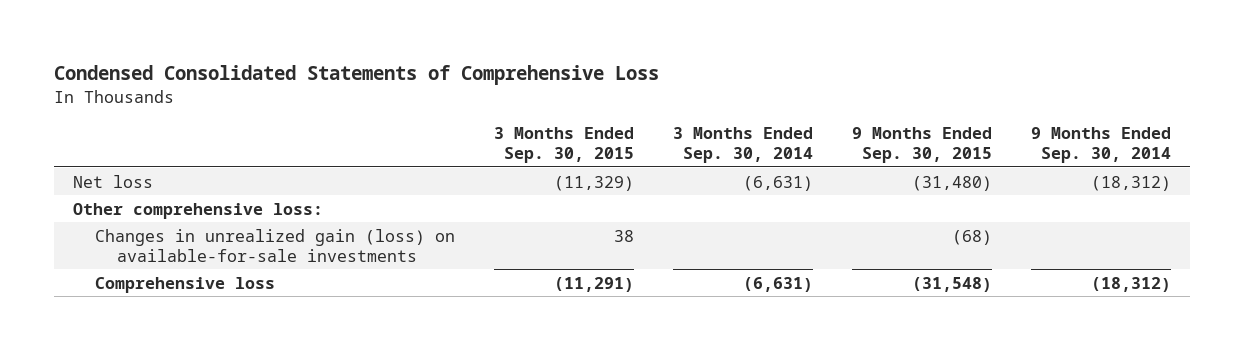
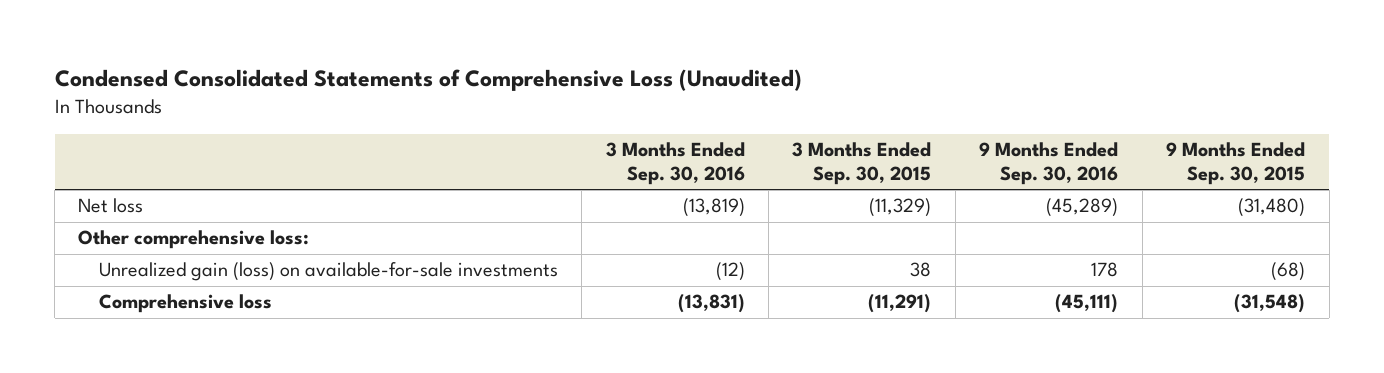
[54,65,660,86] Condensed Consolidated Statements of Comprehensive Loss -> [54,68,802,91] Condensed Consolidated Statements of Comprehensive Loss (Unaudited)
[672,126,813,163] 3 Months Ended Sep. 30, 2014 -> none
[1030,126,1171,163] 9 Months Ended Sep. 30, 2014 -> none
none -> [605,141,745,186] 3 Months Ended Sep. 30, 2016
none -> [979,141,1119,186] 9 Months Ended Sep. 30, 2016
[95,228,456,262] Changes in unrealized gain (loss) on available-for-sale investments -> [98,262,558,282] Unrealized gain (loss) on available-for-sale investments

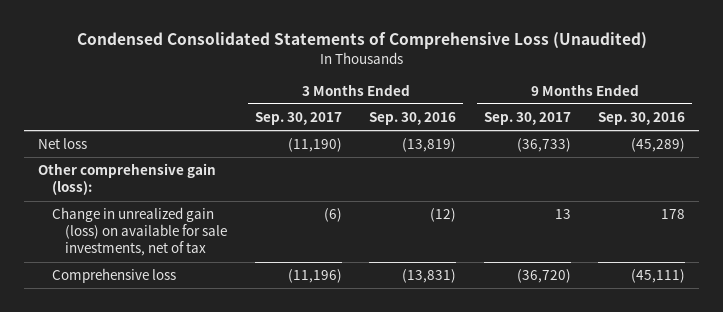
[792,141,932,186] 3 Months Ended Sep. 30, 2015 -> none
[1166,141,1306,186] 9 Months Ended Sep. 30, 2015 -> none
none -> [254,112,342,126] Sep. 30, 2017
none -> [483,112,571,126] Sep. 30, 2017
[78,230,310,250] Other comprehensive loss: -> [37,163,216,196] Other comprehensive gain (loss):
[98,262,558,282] Unrealized gain (loss) on available-for-sale investments -> [51,207,228,257] Change in unrealized gain (loss) on available for sale investments, net of tax

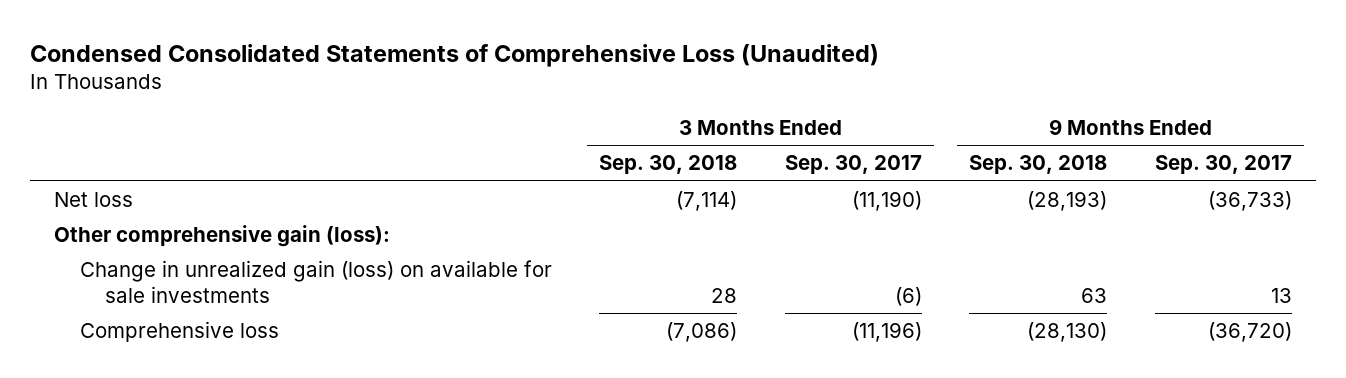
[369,112,457,126] Sep. 30, 2016 -> none
[598,112,686,126] Sep. 30, 2016 -> none
none -> [599,155,738,175] Sep. 30, 2018
none -> [969,155,1108,175] Sep. 30, 2018
[51,207,228,257] Change in unrealized gain (loss) on available for sale investments, net of tax -> [79,260,552,303] Change in unrealized gain (loss) on available for sale investments

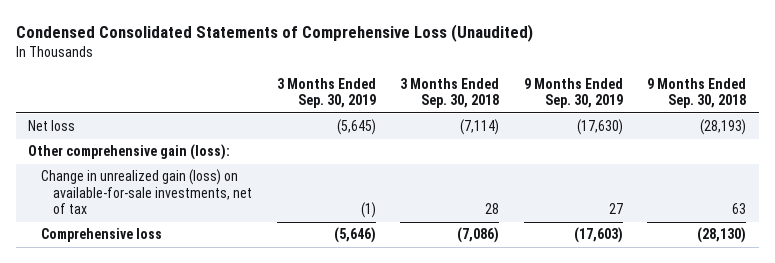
[784,155,922,175] Sep. 30, 2017 -> none
[1154,155,1292,175] Sep. 30, 2017 -> none
none -> [276,77,376,109] 3 Months Ended Sep. 30, 2019
none -> [523,77,623,109] 9 Months Ended Sep. 30, 2019
[79,260,552,303] Change in unrealized gain (loss) on available for sale investments -> [40,169,253,215] Change in unrealized gain (loss) on available-for-sale investments, net of tax

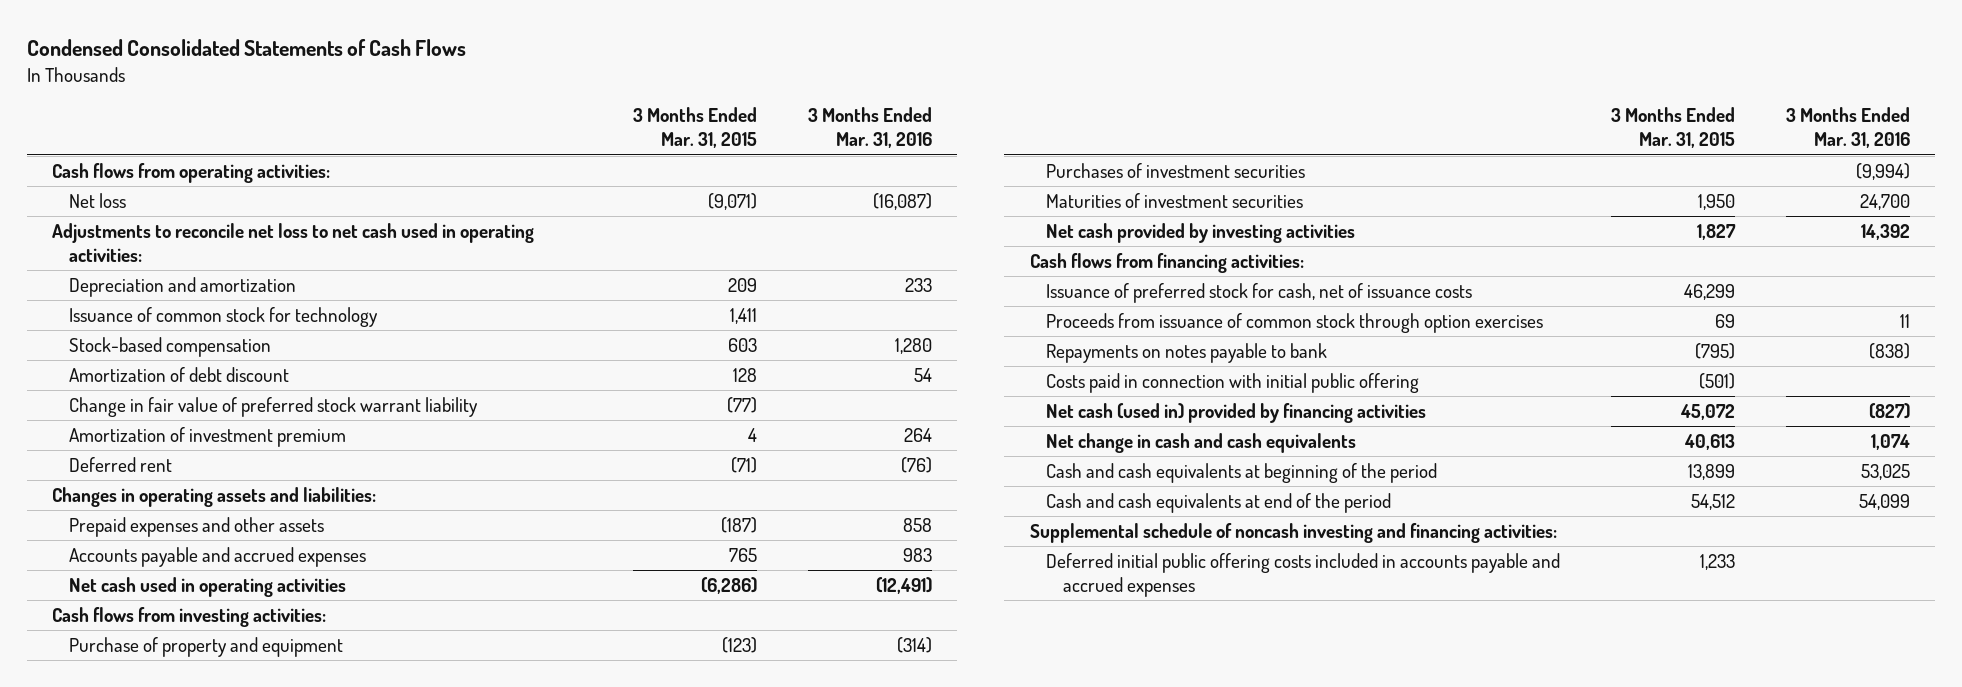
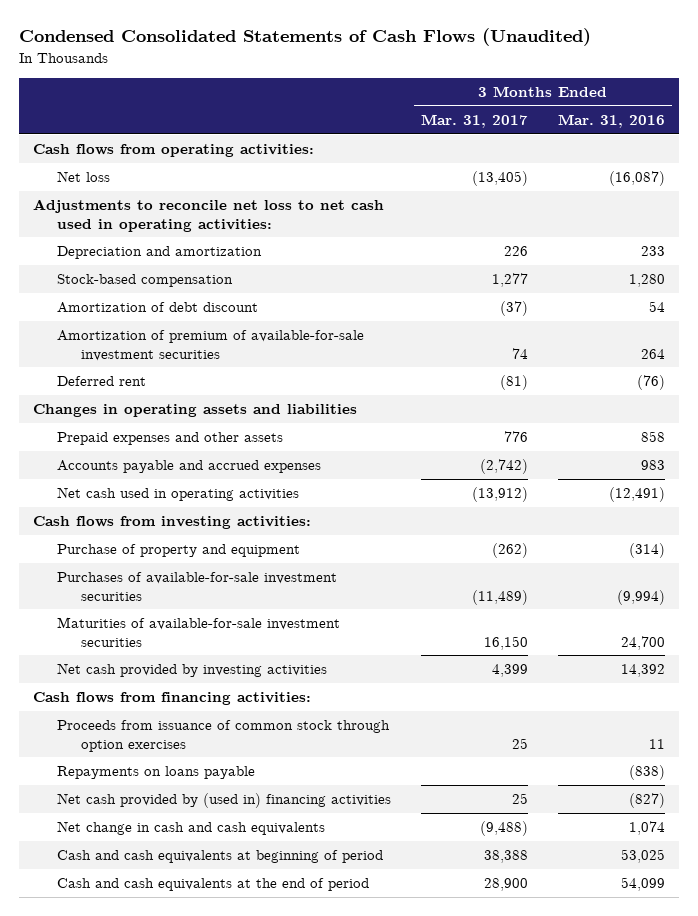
[26,39,466,57] Condensed Consolidated Statements of Cash Flows -> [18,28,591,47] Condensed Consolidated Statements of Cash Flows (Unaudited)
[633,107,758,149] 3 Months Ended Mar. 31, 2015 -> none
none -> [420,114,528,129] Mar. 31, 2017
[68,307,378,328] Issuance of common stock for technology -> none
[68,397,478,418] Change in fair value of preferred stock warrant liability -> none
[68,427,346,448] Amortization of investment premium -> [57,330,365,361] Amortization of premium of available-for-sale investment securities
[52,487,377,508] Changes in operating assets and liabilities: -> [33,404,358,418] Changes in operating assets and liabilities
[1046,163,1306,179] Purchases of investment securities -> [57,572,338,601] Purchases of available-for-sale investment securities
[1046,193,1304,209] Maturities of investment securities -> [57,617,341,647] Maturities of available-for-sale investment securities
[1046,283,1473,304] Issuance of preferred stock for cash, net of issuance costs -> none
[1046,373,1420,394] Costs paid in connection with initial public offering -> none
[1046,343,1328,364] Repayments on notes payable to bank -> [57,766,256,780] Repayments on loans payable
[1046,403,1427,424] Net cash (used in) provided by financing activities -> [57,793,392,809] Net cash provided by (used in) financing activities
[1029,523,1557,544] Supplemental schedule of noncash investing and financing activities: -> none
[1046,553,1561,597] Deferred initial public offering costs included in accounts payable and accrued expenses -> none
[1046,463,1438,484] Cash and cash equivalents at beginning of the period -> [57,850,384,864] Cash and cash equivalents at beginning of period
[1046,493,1392,514] Cash and cash equivalents at end of the period -> [57,878,370,892] Cash and cash equivalents at the end of period

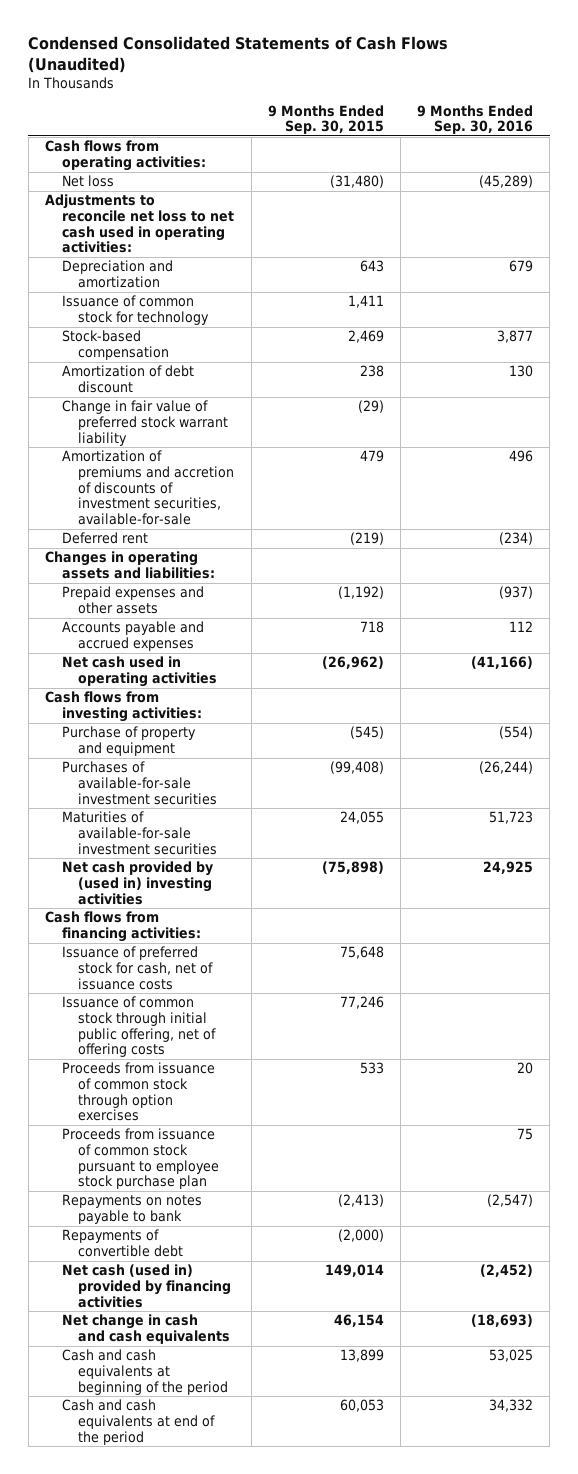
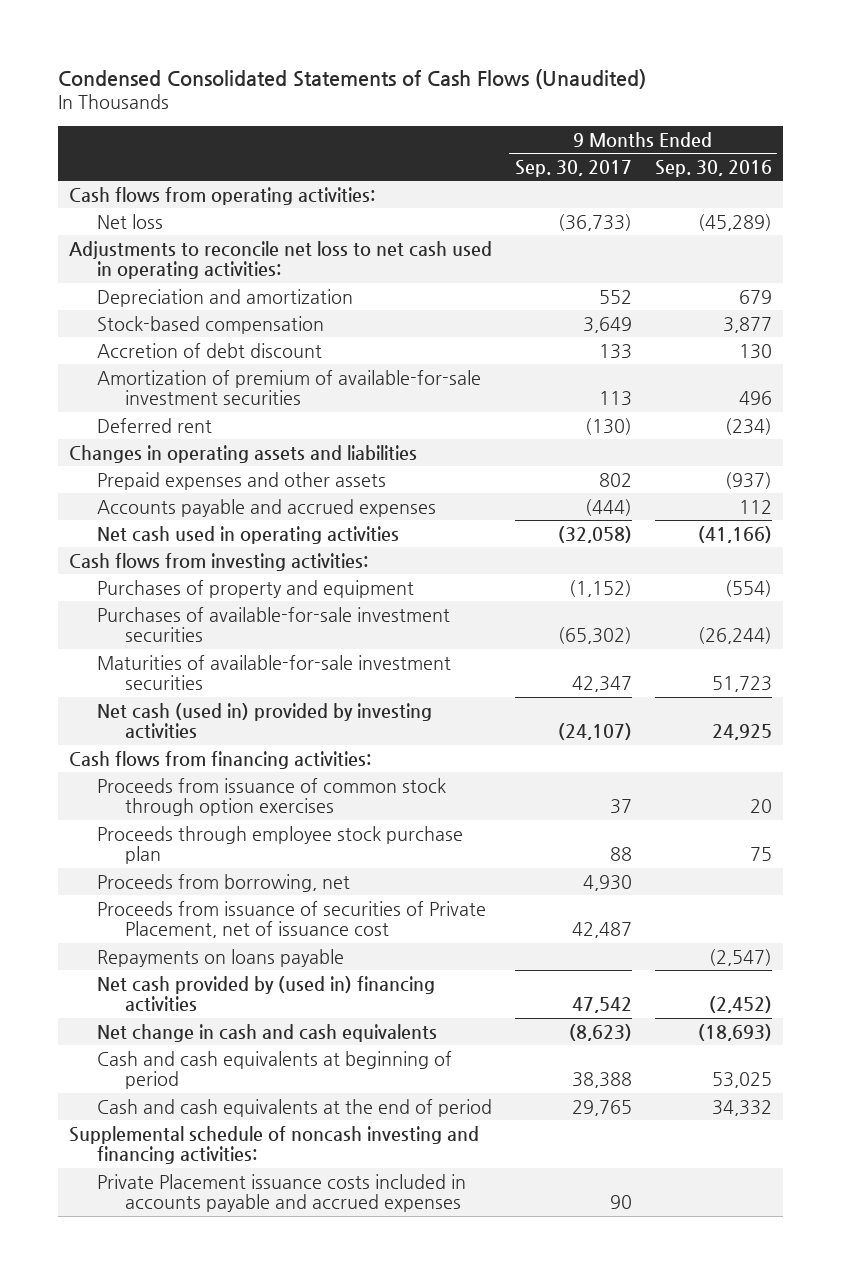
[267,104,384,135] 9 Months Ended Sep. 30, 2015 -> none
none -> [514,159,632,177] Sep. 30, 2017
[61,295,210,326] Issuance of common stock for technology -> none
[61,400,229,446] Change in fair value of preferred stock warrant liability -> none
[61,365,194,394] Amortization of debt discount -> [96,342,322,358] Accretion of debt discount
[61,450,235,526] Amortization of premiums and accretion of discounts of investment securities, available-for-sale -> [96,369,481,406] Amortization of premium of available-for-sale investment securities
[45,551,215,580] Changes in operating assets and liabilities: -> [69,444,418,463] Changes in operating assets and liabilities
[61,726,196,757] Purchase of property and equipment -> [96,579,414,598] Purchases of property and equipment
[61,861,213,905] Net cash provided by (used in) investing activities -> [96,702,432,740] Net cash (used in) provided by investing activities
[61,946,214,990] Issuance of preferred stock for cash, net of issuance costs -> none
[61,996,217,1058] Issuance of common stock through initial public offering, net of offering costs -> none
[61,1229,184,1258] Repayments of convertible debt -> none
[61,1128,220,1190] Proceeds from issuance of common stock pursuant to employee stock purchase plan -> [96,825,463,865] Proceeds through employee stock purchase plan
none -> [96,873,350,892] Proceeds from borrowing, net
none -> [96,900,486,939] Proceeds from issuance of securities of Private Placement, net of issuance cost
[61,1194,202,1225] Repayments on notes payable to bank -> [96,948,344,967] Repayments on loans payable
[61,1264,232,1308] Net cash (used in) provided by financing activities -> [96,975,435,1013] Net cash provided by (used in) financing activities
[61,1349,229,1395] Cash and cash equivalents at beginning of the period -> [96,1050,452,1090] Cash and cash equivalents at beginning of period
[61,1399,216,1445] Cash and cash equivalents at end of the period -> [96,1098,492,1117] Cash and cash equivalents at the end of period
none -> [69,1125,480,1165] Supplemental schedule of noncash investing and financing activities:
none -> [96,1173,466,1213] Private Placement issuance costs included in accounts payable and accrued expenses

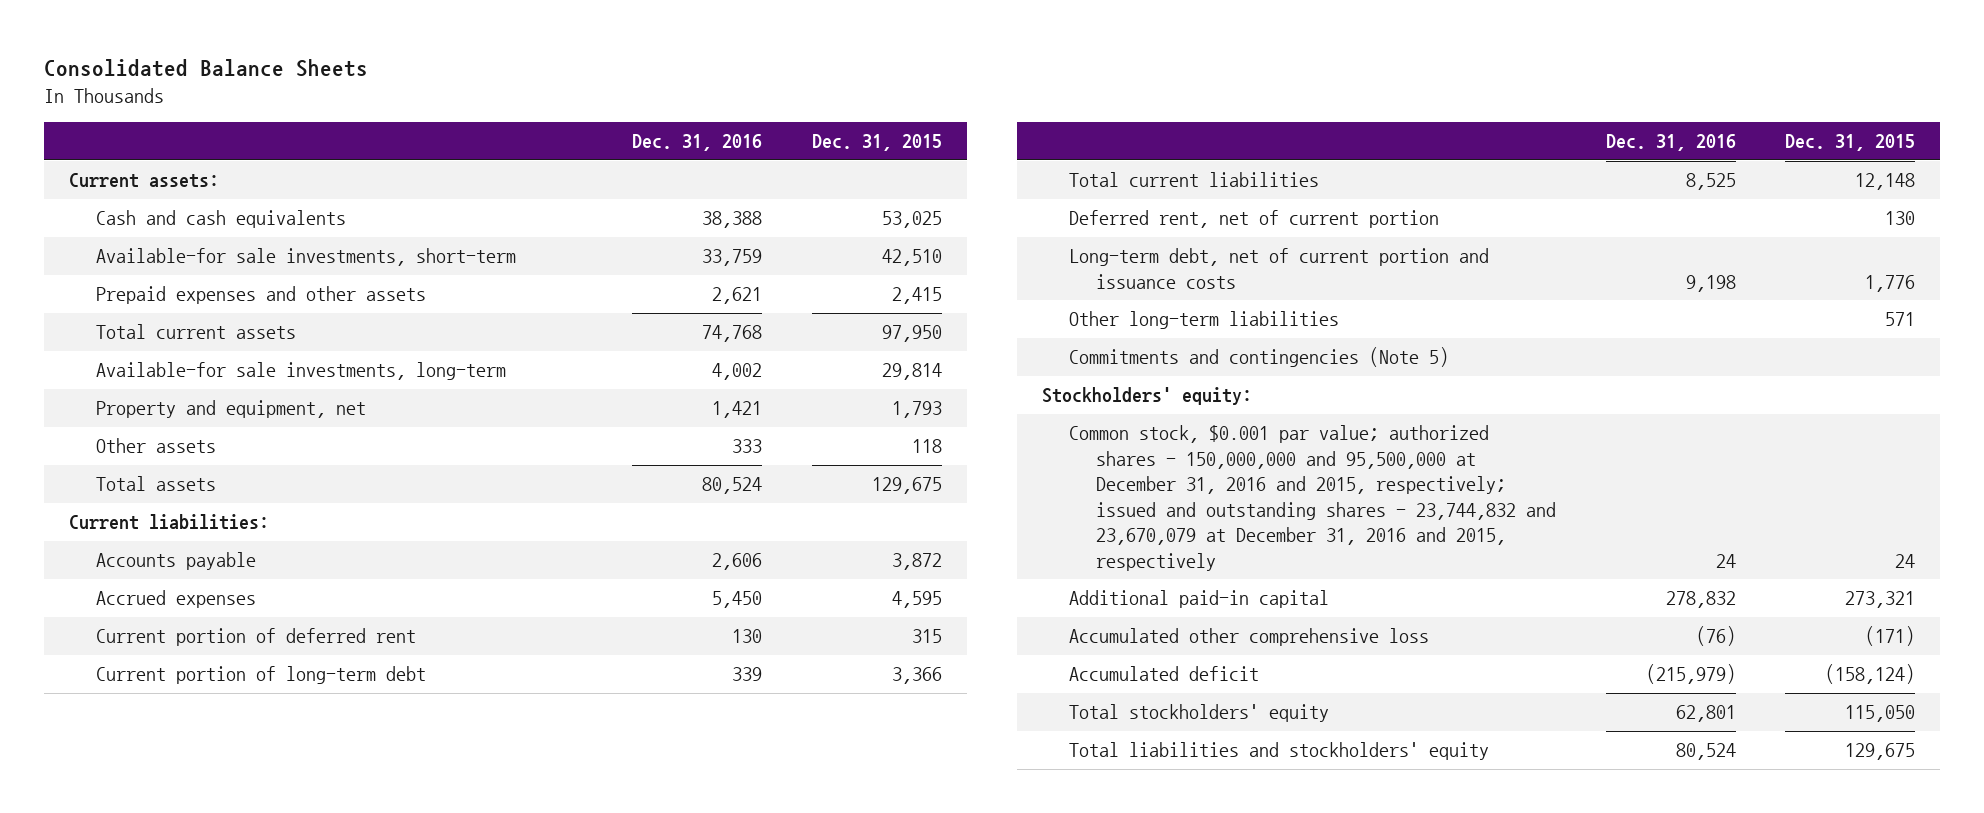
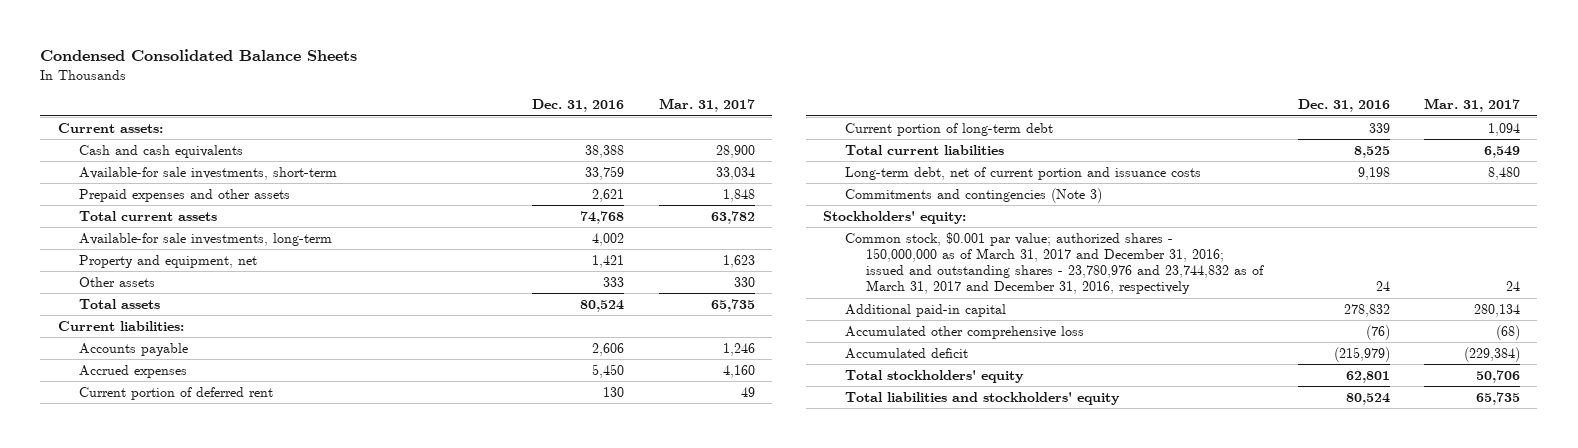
[43,58,368,77] Consolidated Balance Sheets -> [40,49,358,62] Condensed Consolidated Balance Sheets
[812,134,943,152] Dec. 31, 2015 -> none
none -> [658,98,755,113] Mar. 31, 2017
[1068,210,1439,229] Deferred rent, net of current portion -> none
[1068,311,1339,330] Other long-term liabilities -> none
[1068,347,1449,368] Commitments and contingencies (Note 5) -> [844,187,1102,203] Commitments and contingencies (Note 3)
[1068,425,1557,571] Common stock, $0.001 par value; authorized shares - 150,000,000 and 95,500,000 at December 31, 2016 and 2015, respectively; issued and outstanding shares - 23,744,832 and 23,670,079 at December 31, 2016 and 2015, respectively -> [844,231,1265,295] Common stock, $0.001 par value; authorized shares - 150,000,000 as of March 31, 2017 and December 31, 2016; issued and outstanding shares - 23,780,976 and 23,744,832 as of March 31, 2017 and December 31, 2016, respectively

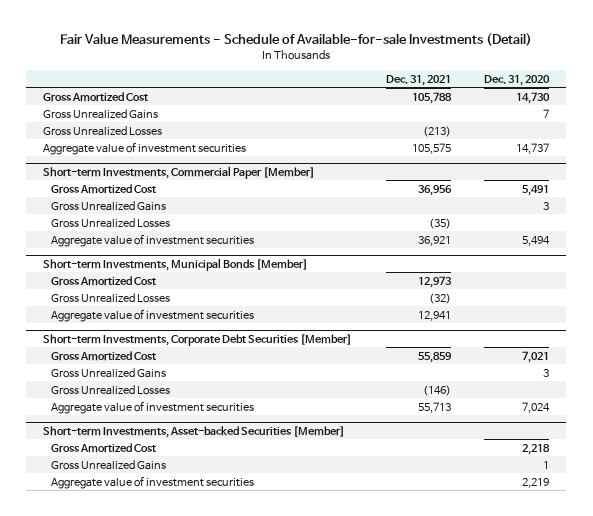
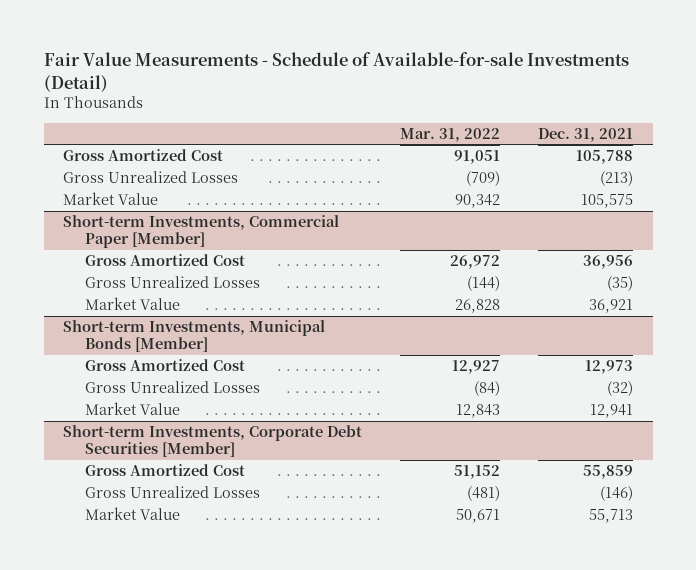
[484,74,551,86] Dec. 31, 2020 -> none
none -> [400,127,501,142] Mar. 31, 2022
[43,108,159,119] Gross Unrealized Gains -> none
[43,141,247,155] Aggregate value of investment securities -> [62,192,158,206] Market Value
[51,200,167,211] Gross Unrealized Gains -> none
[51,233,255,247] Aggregate value of investment securities -> [85,297,181,311] Market Value
[51,308,255,322] Aggregate value of investment securities -> [85,402,181,416] Market Value
[51,367,167,378] Gross Unrealized Gains -> none
[43,425,346,438] Short-term Investments, Asset-backed Securities [Member] -> none
[51,442,157,453] Gross Amortized Cost -> none
[51,459,167,470] Gross Unrealized Gains -> none
[51,475,255,489] Aggregate value of investment securities -> none
[51,400,255,414] Aggregate value of investment securities -> [85,507,181,521] Market Value

